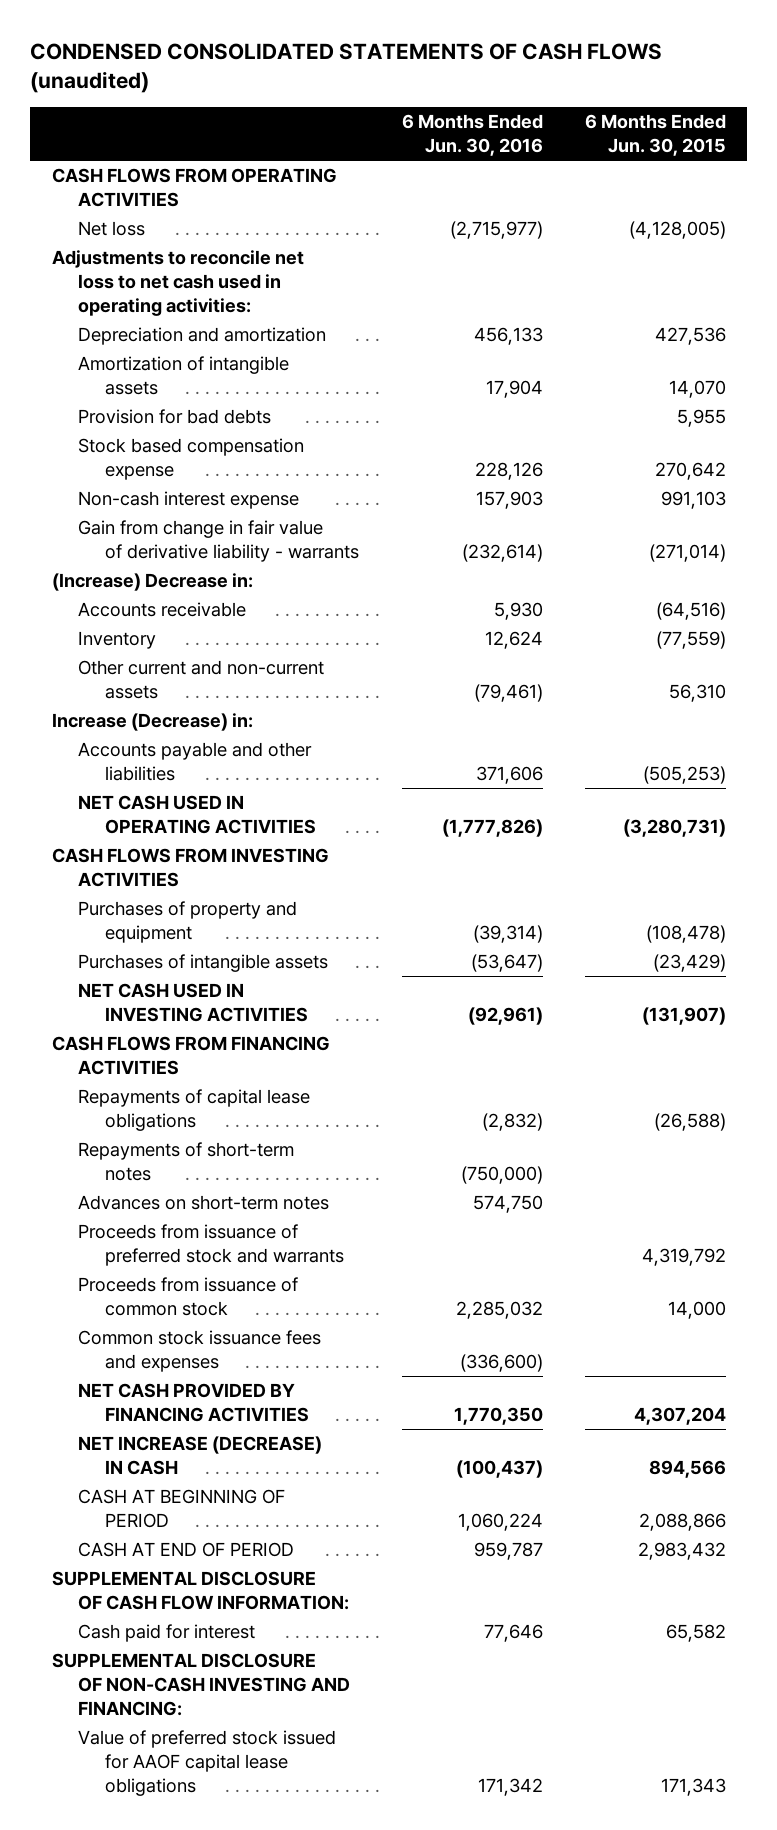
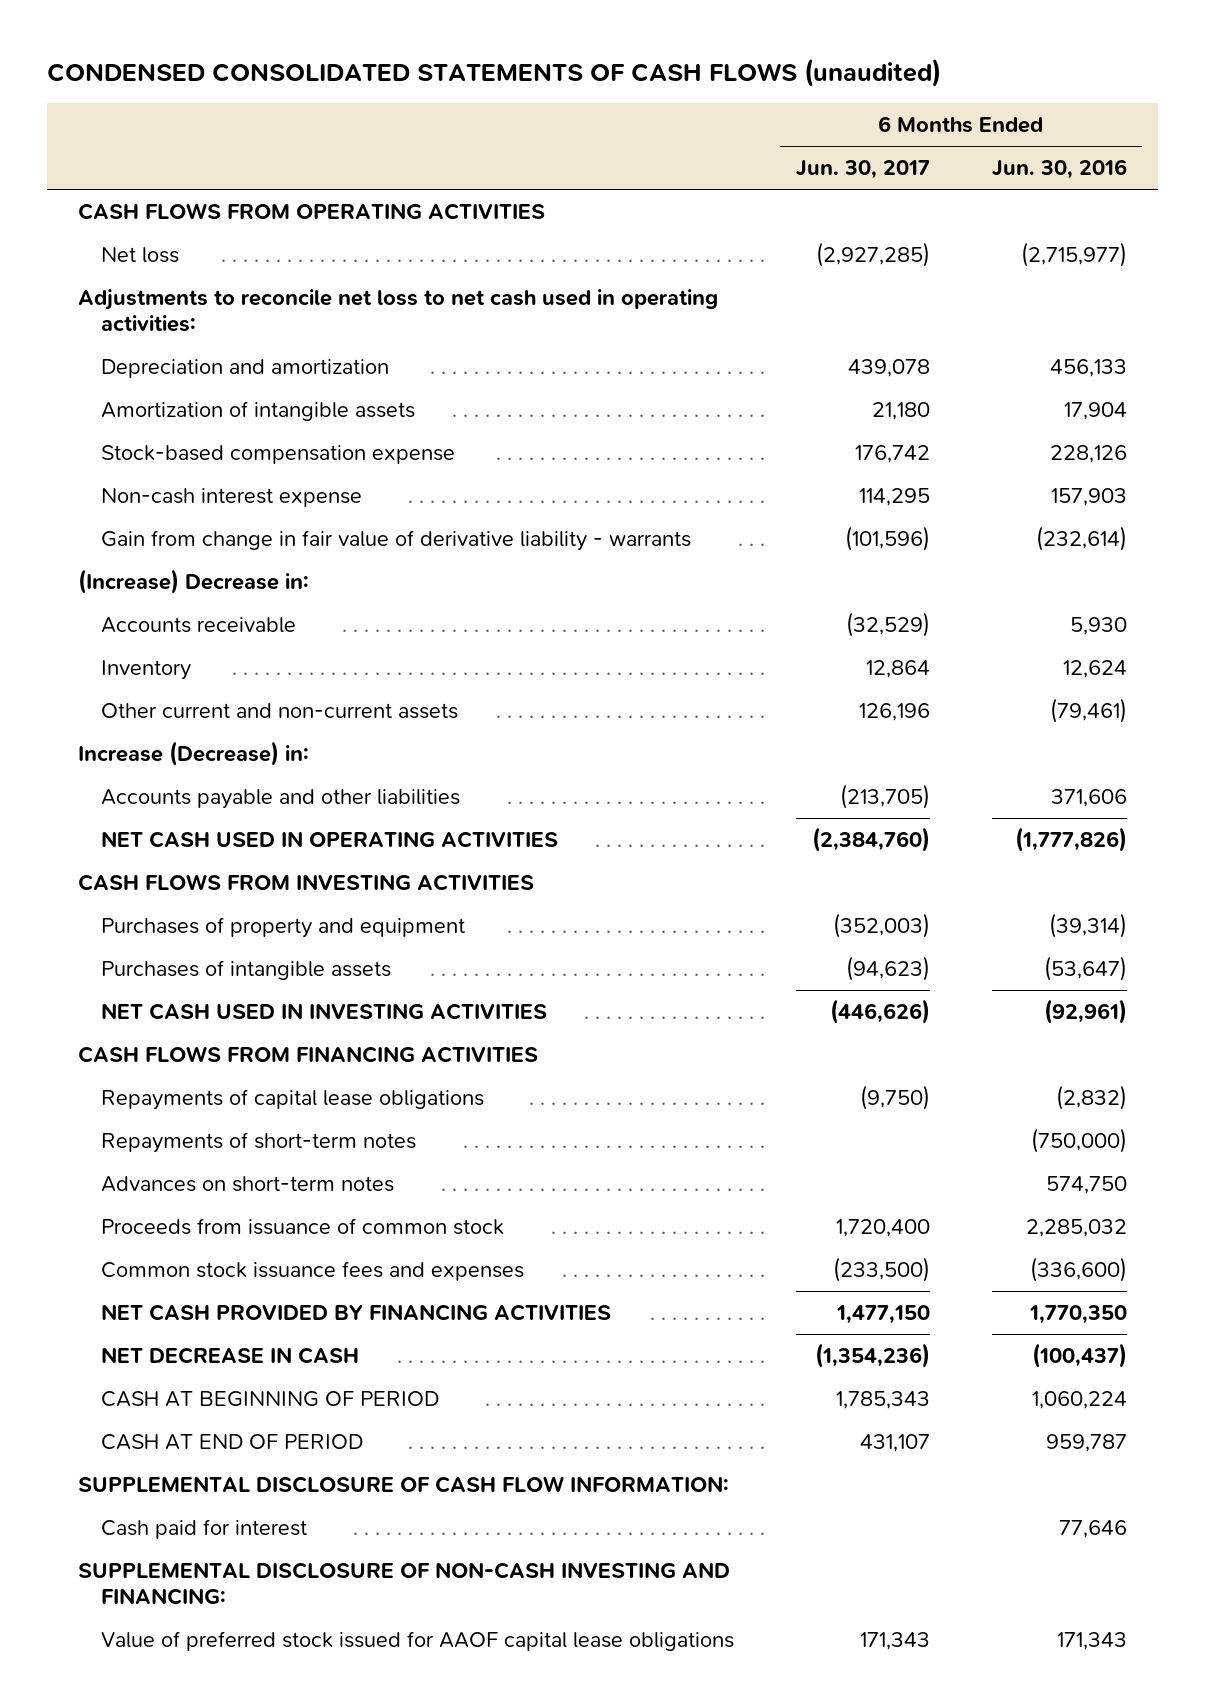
[584,114,726,157] 6 Months Ended Jun. 30, 2015 -> none
none -> [795,160,930,180] Jun. 30, 2017
[78,409,272,425] Provision for bad debts -> none
[78,438,305,481] Stock based compensation expense -> [100,445,455,465] Stock-based compensation expense
[78,1224,345,1267] Proceeds from issuance of preferred stock and warrants -> none
[78,1436,323,1476] NET INCREASE (DECREASE) IN CASH -> [100,1347,359,1365] NET DECREASE IN CASH
[477,1778,543,1797] 171,342 -> [1056,1632,1127,1651] 171,343

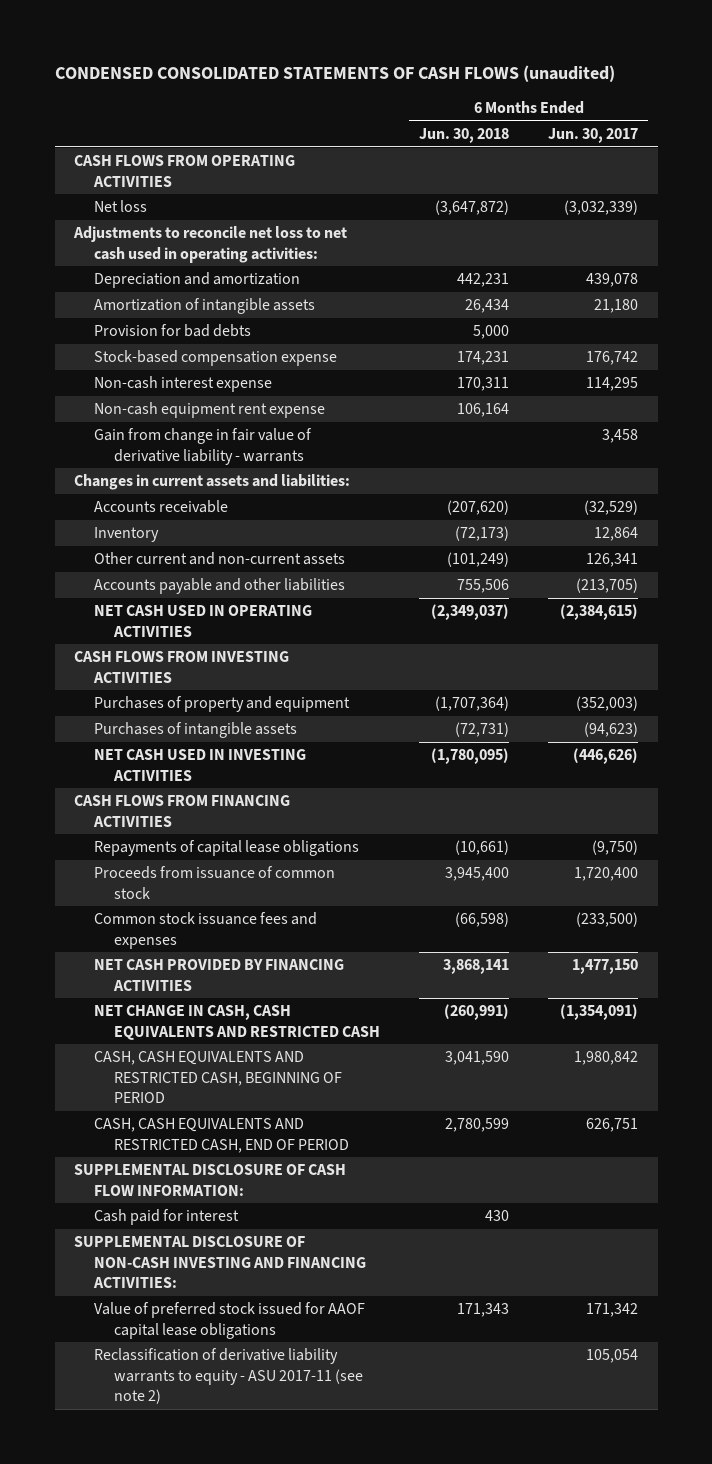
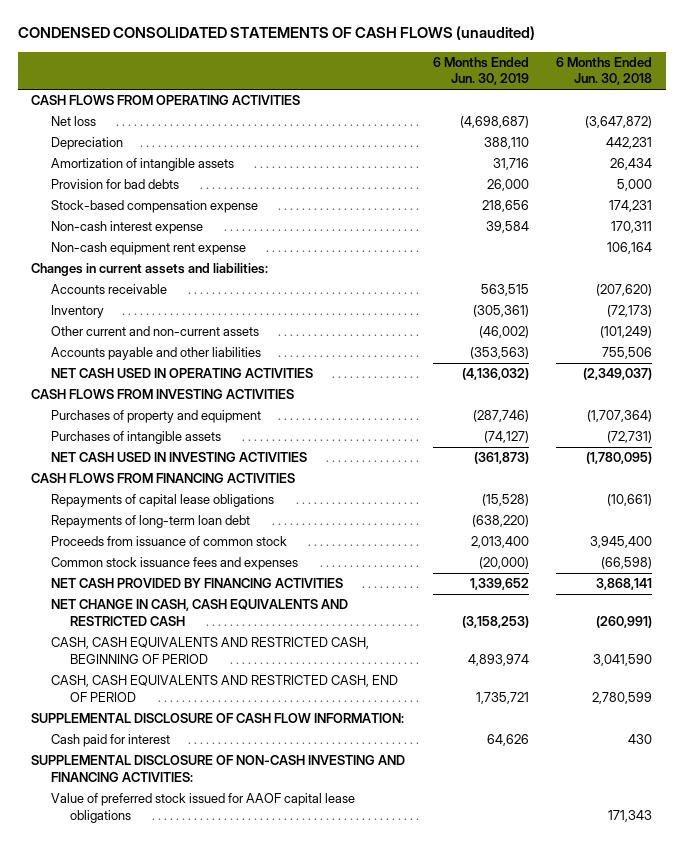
[548,127,639,143] Jun. 30, 2017 -> none
none -> [432,57,529,86] 6 Months Ended Jun. 30, 2019
[73,226,348,263] Adjustments to reconcile net loss to net cash used in operating activities: -> none
[94,272,301,289] Depreciation and amortization -> [50,137,123,151] Depreciation
[94,428,313,465] Gain from change in fair value of derivative liability - warrants -> none
none -> [50,515,250,529] Repayments of long-term loan debt
[94,1348,363,1405] Reclassification of derivative liability warrants to equity - ASU 2017-11 (see note 2) -> none

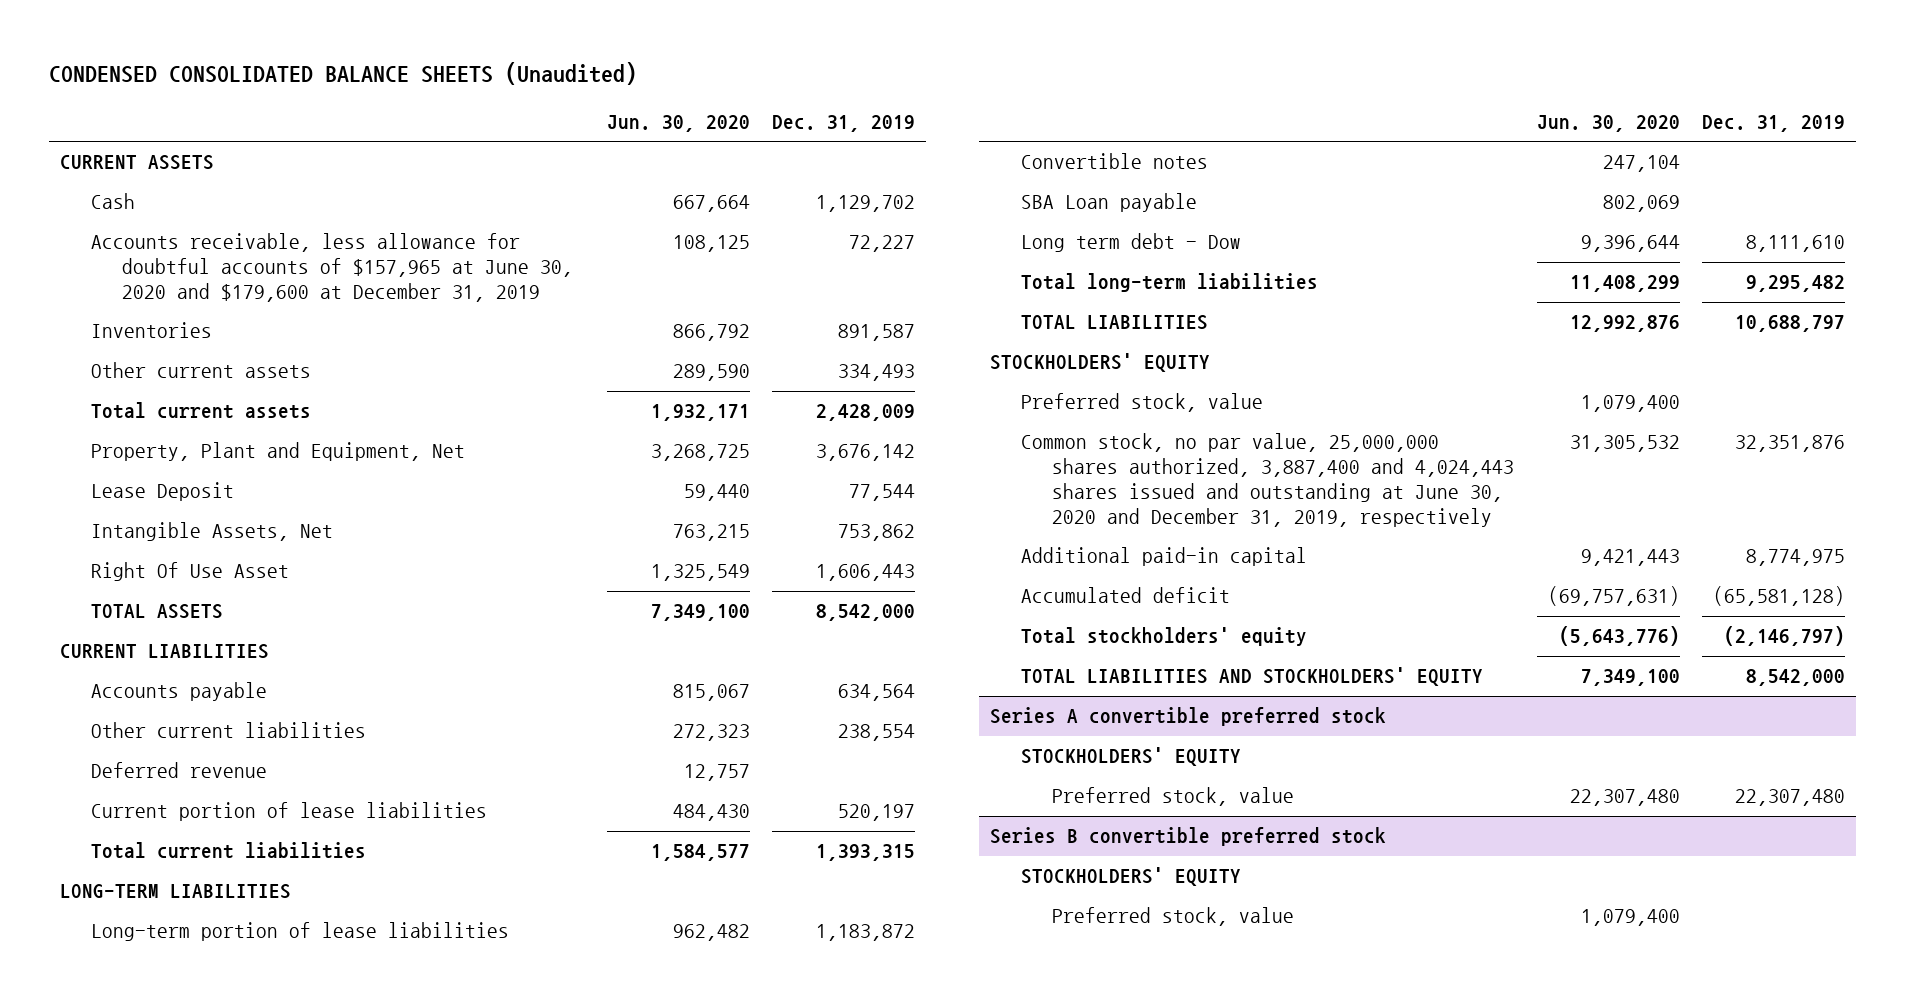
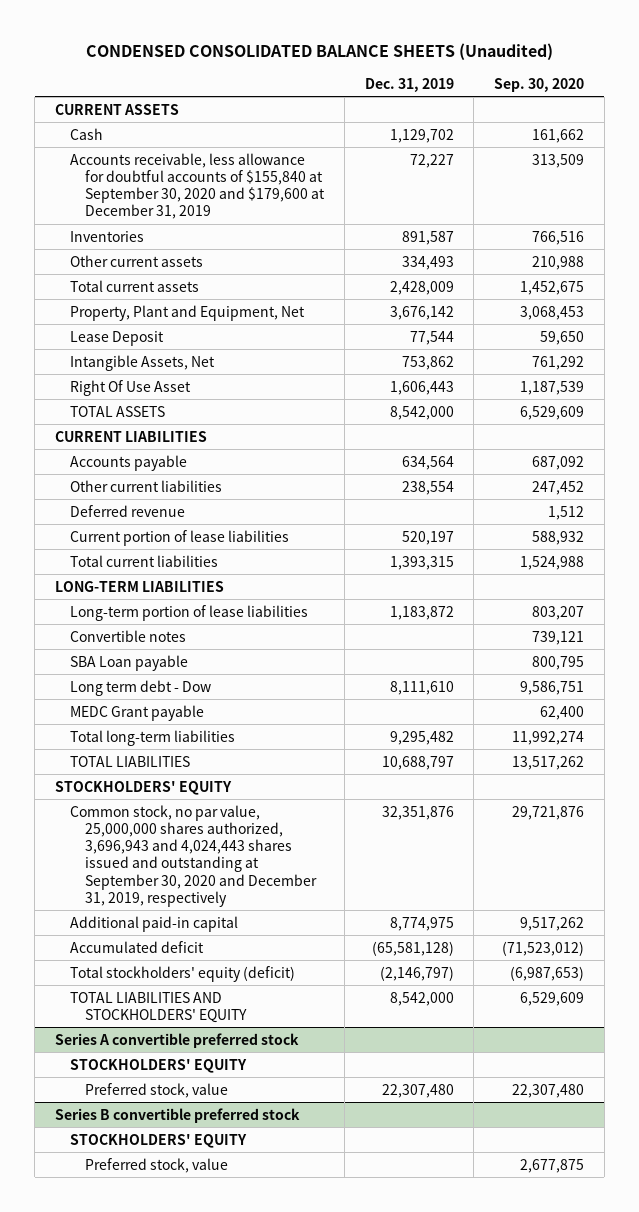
[606,115,750,133] Jun. 30, 2020 -> none
none -> [493,77,584,92] Sep. 30, 2020
[91,233,574,302] Accounts receivable, less allowance for doubtful accounts of $157,965 at June 30, 2020 and $179,600 at December 31, 2019 -> [70,152,326,220] Accounts receivable, less allowance for doubtful accounts of $155,840 at September 30, 2020 and $179,600 at December 31, 2019
none -> [70,704,205,721] MEDC Grant payable
[1020,393,1263,413] Preferred stock, value -> none
[1020,433,1515,527] Common stock, no par value, 25,000,000 shares authorized, 3,887,400 and 4,024,443 shares issued and outstanding at June 30, 2020 and December 31, 2019, respectively -> [70,804,318,907] Common stock, no par value, 25,000,000 shares authorized, 3,696,943 and 4,024,443 shares issued and outstanding at September 30, 2020 and December 31, 2019, respectively
[1020,627,1307,647] Total stockholders' equity -> [70,965,296,982] Total stockholders' equity (deficit)

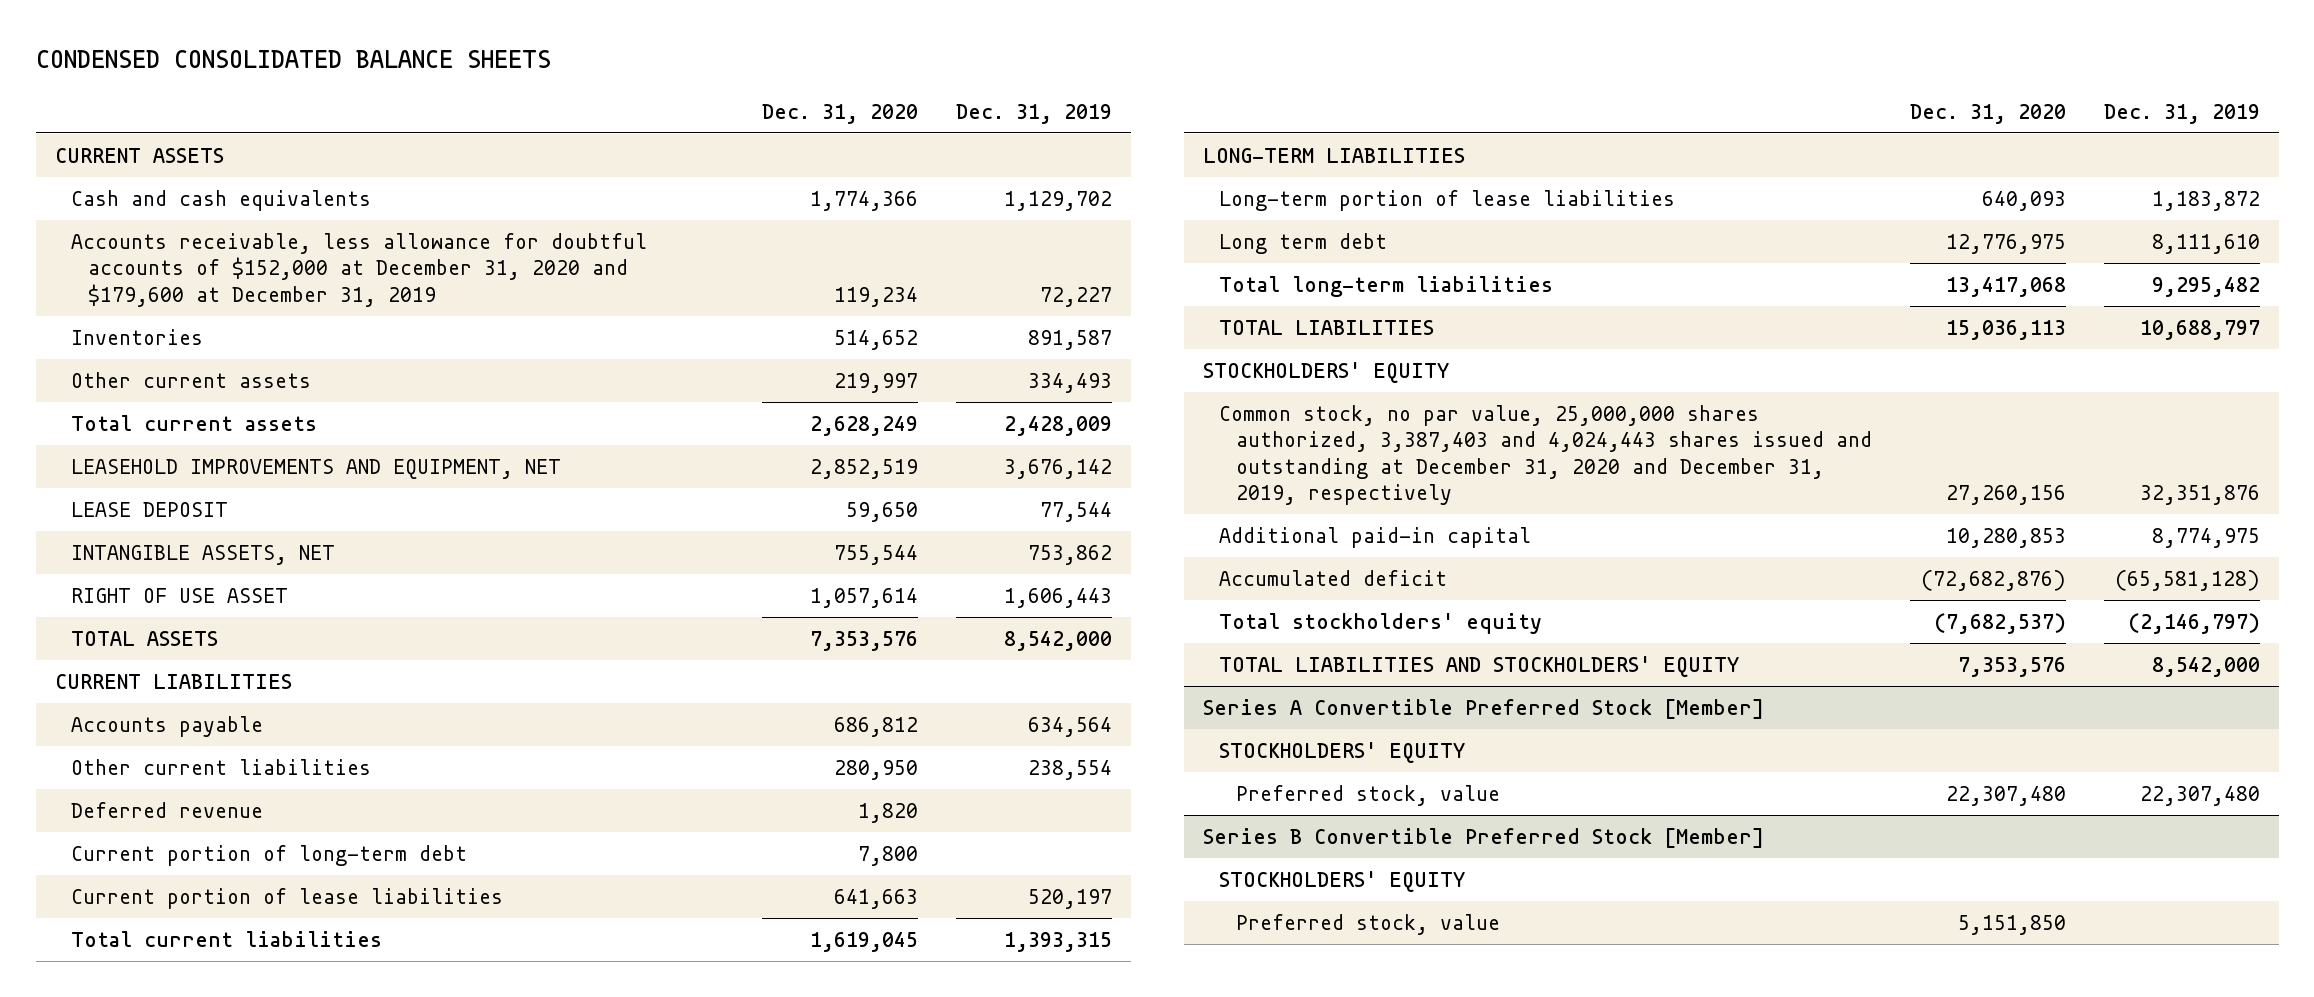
[85,42,553,60] CONDENSED CONSOLIDATED BALANCE SHEETS (Unaudited) -> [35,50,551,69] CONDENSED CONSOLIDATED BALANCE SHEETS
[493,77,584,92] Sep. 30, 2020 -> none
none -> [761,103,918,124] Dec. 31, 2020
[70,127,104,140] Cash -> [71,189,372,211] Cash and cash equivalents
[70,152,326,220] Accounts receivable, less allowance for doubtful accounts of $155,840 at September 30, 2020 and $179,600 at December 31, 2019 -> [71,232,648,307] Accounts receivable, less allowance for doubtful accounts of $152,000 at December 31, 2020 and $179,600 at December 31, 2019
[70,304,306,321] Property, Plant and Equipment, Net -> [71,458,562,479] LEASEHOLD IMPROVEMENTS AND EQUIPMENT, NET
[70,330,165,346] Lease Deposit -> [71,501,229,517] LEASE DEPOSIT
[70,354,216,371] Intangible Assets, Net -> [71,544,336,565] INTANGIBLE ASSETS, NET
[70,379,192,396] Right Of Use Asset -> [71,587,289,603] RIGHT OF USE ASSET
none -> [71,844,468,866] Current portion of long-term debt
[70,629,187,642] Convertible notes -> none
[70,654,189,671] SBA Loan payable -> none
[70,704,205,721] MEDC Grant payable -> none
[70,679,212,696] Long term debt - Dow -> [1219,232,1388,254] Long term debt
[70,804,318,907] Common stock, no par value, 25,000,000 shares authorized, 3,696,943 and 4,024,443 shares issued and outstanding at September 30, 2020 and December 31, 2019, respectively -> [1219,404,1872,506] Common stock, no par value, 25,000,000 shares authorized, 3,387,403 and 4,024,443 shares issued and outstanding at December 31, 2020 and December 31, 2019, respectively
[70,965,296,982] Total stockholders' equity (deficit) -> [1219,612,1543,634] Total stockholders' equity
[55,1032,300,1048] Series A convertible preferred stock -> [1202,698,1764,719] Series A Convertible Preferred Stock [Member]
[55,1107,301,1123] Series B convertible preferred stock -> [1202,827,1764,848] Series B Convertible Preferred Stock [Member]

